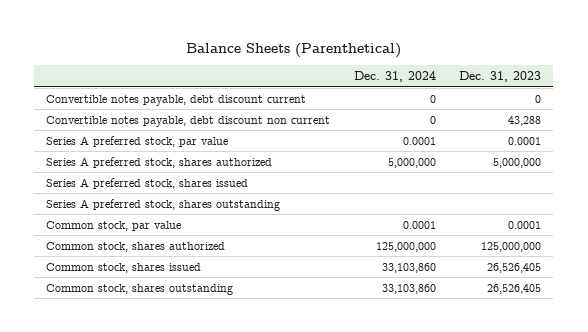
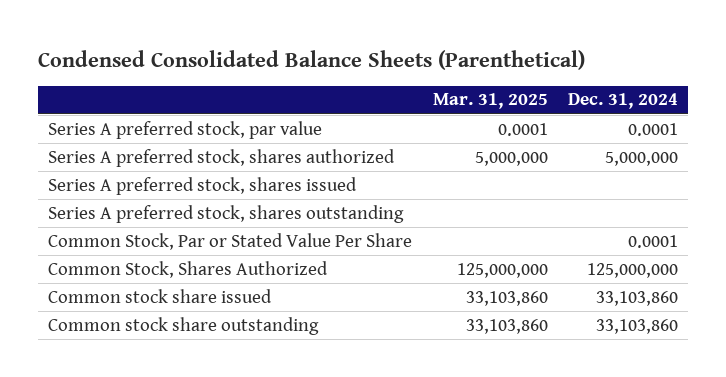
[185,43,401,59] Balance Sheets (Parenthetical) -> [38,50,586,71] Condensed Consolidated Balance Sheets (Parenthetical)
[459,71,542,83] Dec. 31, 2023 -> none
none -> [432,93,548,110] Mar. 31, 2025
[46,94,307,106] Convertible notes payable, debt discount current -> none
[46,115,331,127] Convertible notes payable, debt discount non current -> none
[46,220,182,231] Common stock, par value -> [48,232,413,250] Common Stock, Par or Stated Value Per Share
[46,241,226,252] Common stock, shares authorized -> [48,260,329,278] Common Stock, Shares Authorized
[46,262,202,273] Common stock, shares issued -> [48,288,273,303] Common stock share issued
[46,283,234,295] Common stock, shares outstanding -> [48,316,320,335] Common stock share outstanding

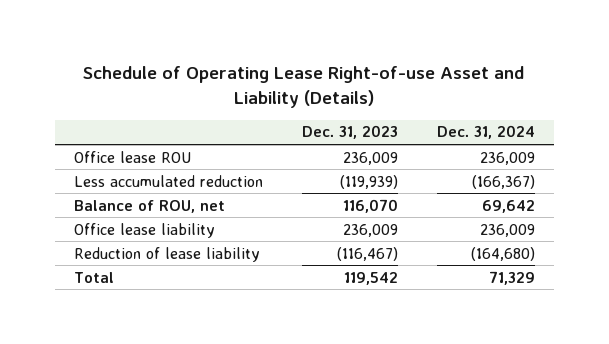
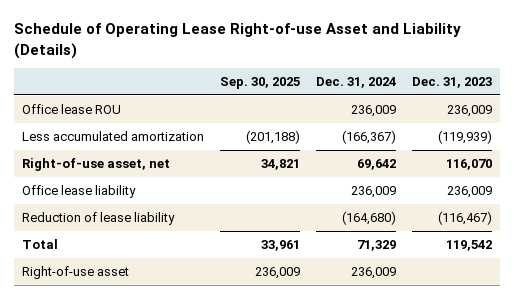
none -> [220,77,301,90] Sep. 30, 2025
[74,174,264,187] Less accumulated reduction -> [21,131,204,142] Less accumulated amortization
[74,199,226,213] Balance of ROU, net -> [21,158,170,172] Right-of-use asset, net
none -> [21,266,129,280] Right-of-use asset

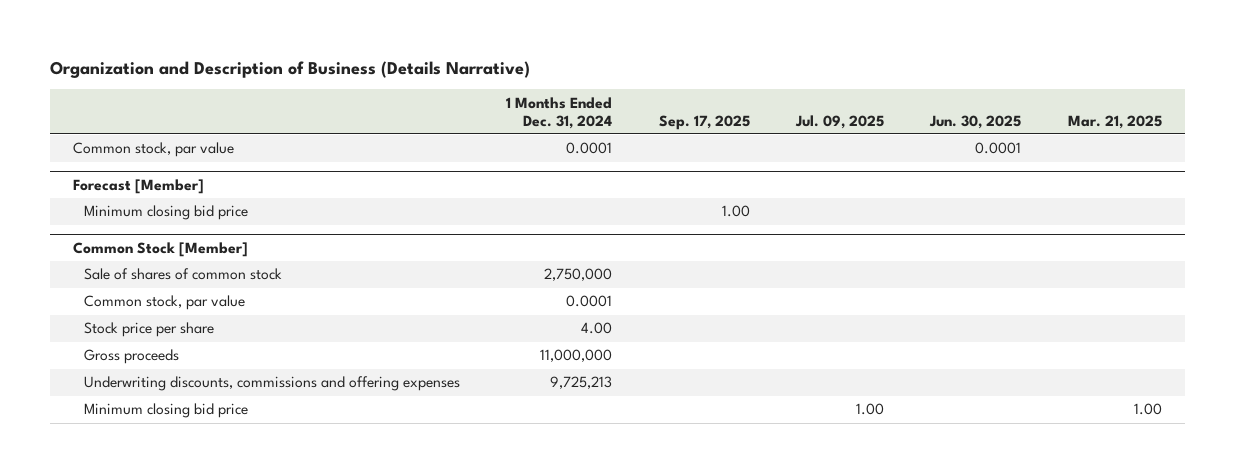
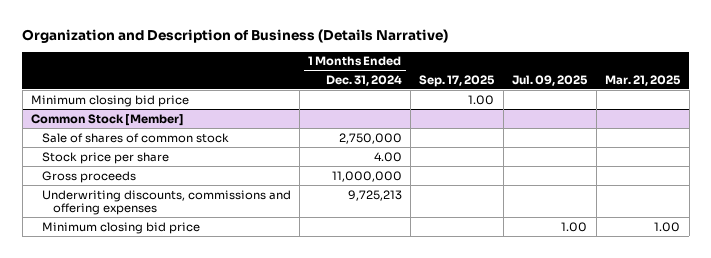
[929,114,1022,129] Jun. 30, 2025 -> none
[72,142,234,158] Common stock, par value -> none
[72,178,204,194] Forecast [Member] -> none
[84,295,246,311] Common stock, par value -> none

